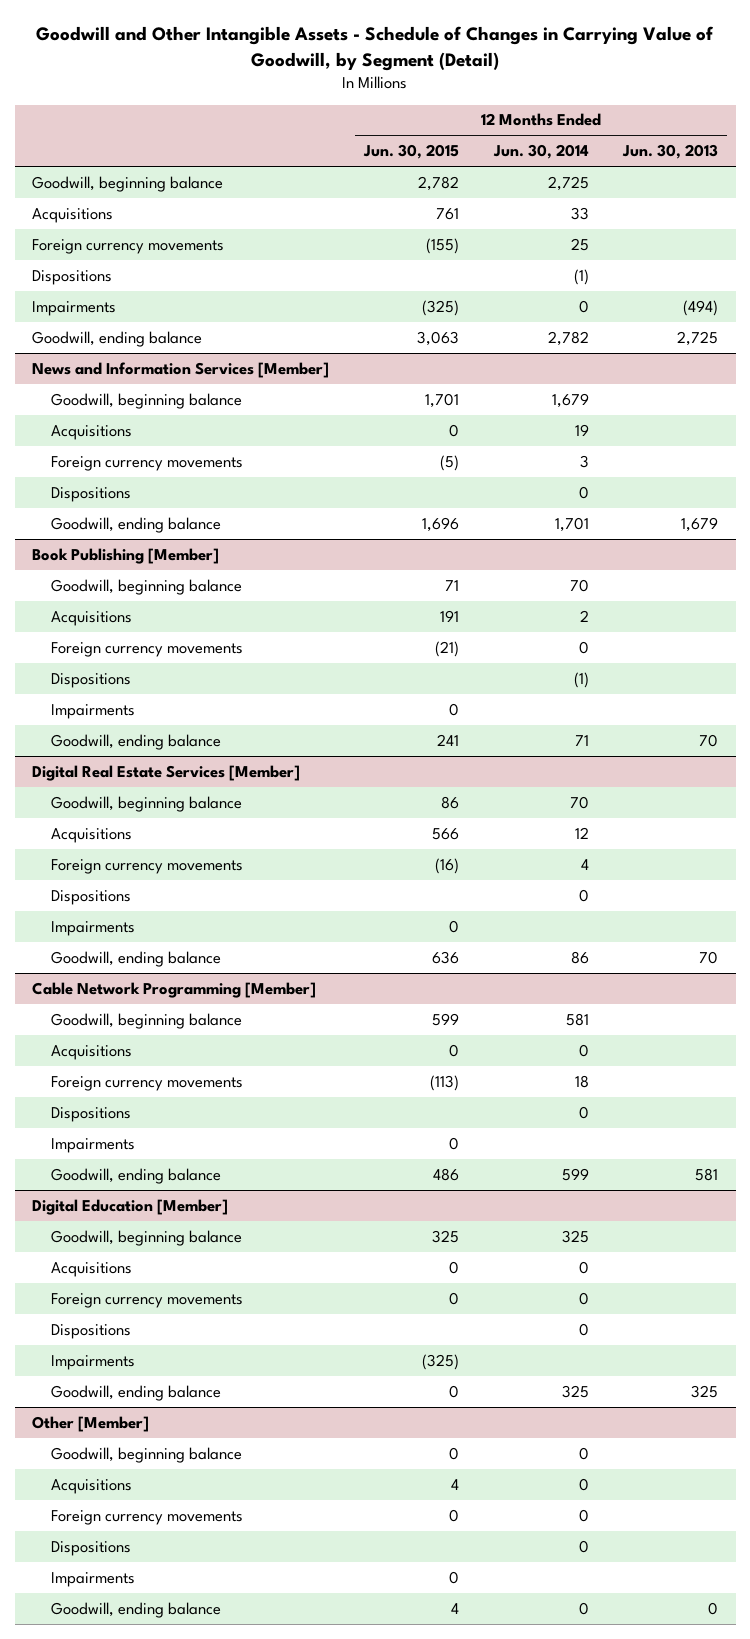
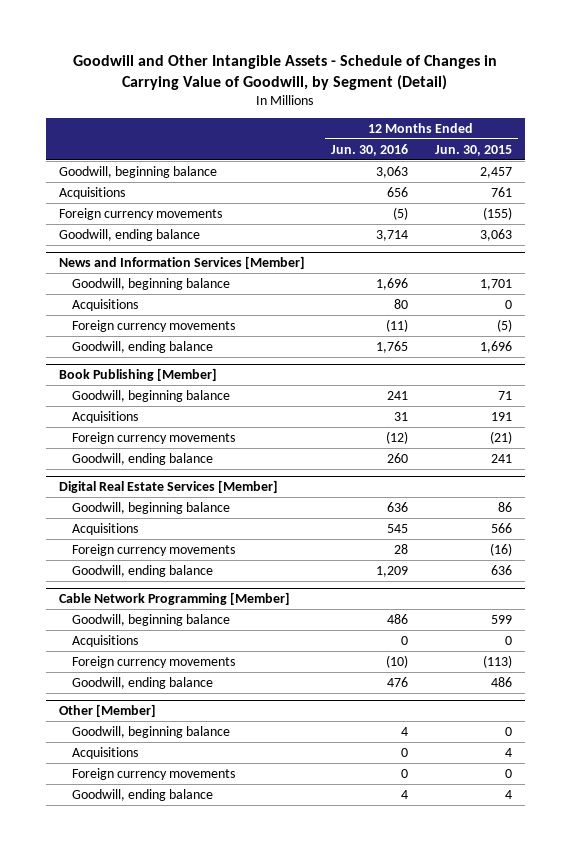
[492,144,589,160] Jun. 30, 2014 -> none
[622,144,719,160] Jun. 30, 2013 -> none
none -> [331,143,409,156] Jun. 30, 2016
[417,175,459,191] 2,782 -> [479,166,512,178] 2,457
[32,269,113,285] Dispositions -> none
[32,300,117,316] Impairments -> none
[50,486,131,502] Dispositions -> none
[50,672,131,688] Dispositions -> none
[50,703,135,719] Impairments -> none
[50,889,131,905] Dispositions -> none
[50,920,135,936] Impairments -> none
[50,1106,131,1122] Dispositions -> none
[50,1137,135,1153] Impairments -> none
[32,1198,229,1215] Digital Education [Member] -> none
[50,1229,242,1246] Goodwill, beginning balance -> none
[50,1261,132,1277] Acquisitions -> none
[50,1292,243,1308] Foreign currency movements -> none
[50,1323,131,1339] Dispositions -> none
[50,1354,135,1370] Impairments -> none
[50,1384,221,1401] Goodwill, ending balance -> none
[50,1540,131,1556] Dispositions -> none
[50,1571,135,1587] Impairments -> none

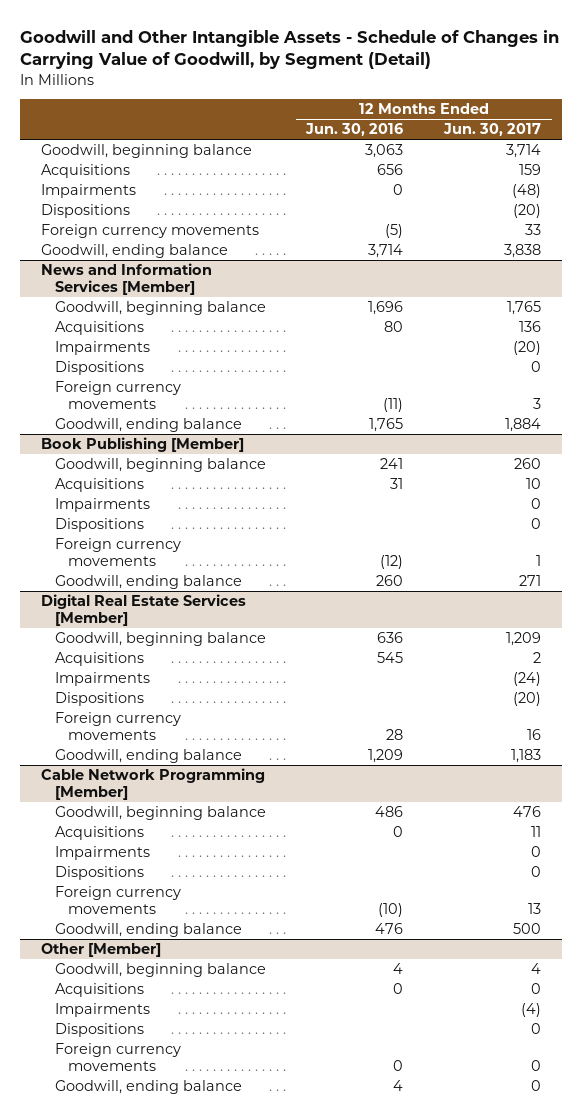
[434,144,512,156] Jun. 30, 2015 -> none
none -> [443,123,542,137] Jun. 30, 2017
none -> [40,184,136,199] Impairments
none -> [40,204,130,219] Dispositions
none -> [54,341,150,356] Impairments
none -> [54,361,144,376] Dispositions
none -> [54,498,150,513] Impairments
none -> [54,518,144,533] Dispositions
none -> [54,672,150,687] Impairments
none -> [54,692,144,707] Dispositions
none -> [54,846,150,861] Impairments
none -> [54,866,144,881] Dispositions
none -> [54,1003,150,1018] Impairments
none -> [54,1023,144,1038] Dispositions

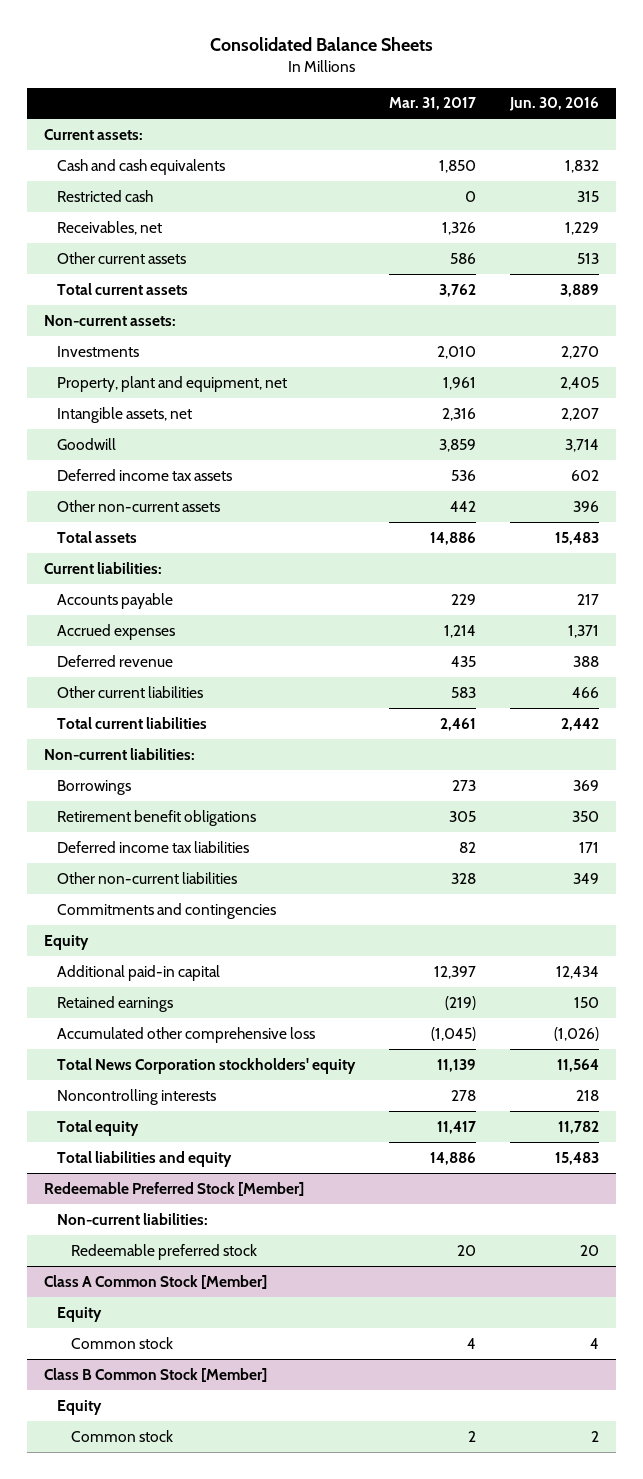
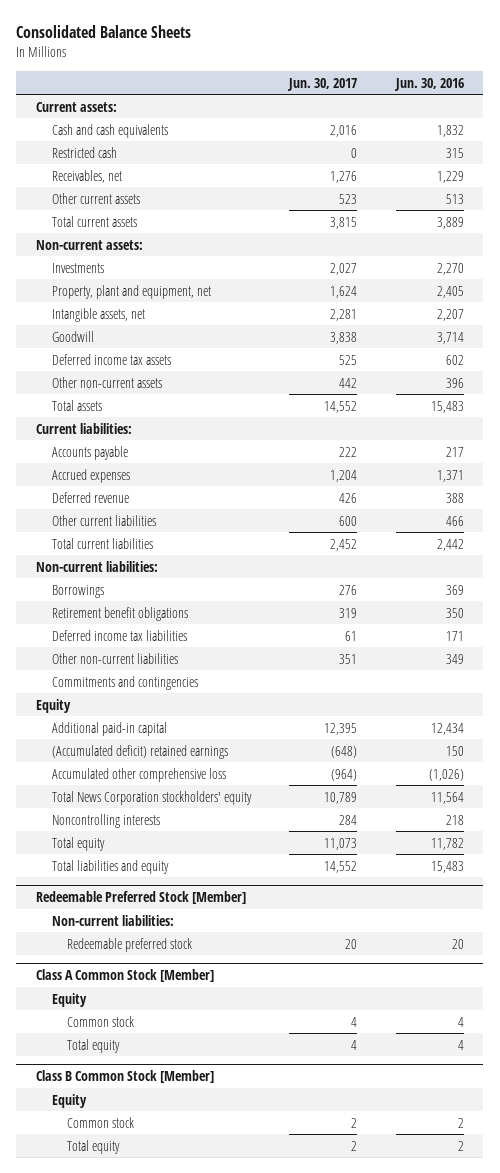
[389,97,477,111] Mar. 31, 2017 -> none
none -> [287,77,358,91] Jun. 30, 2017
[57,995,174,1012] Retained earnings -> [51,744,228,759] (Accumulated deficit) retained earnings
none -> [67,1038,121,1053] Total equity
none -> [67,1139,121,1154] Total equity

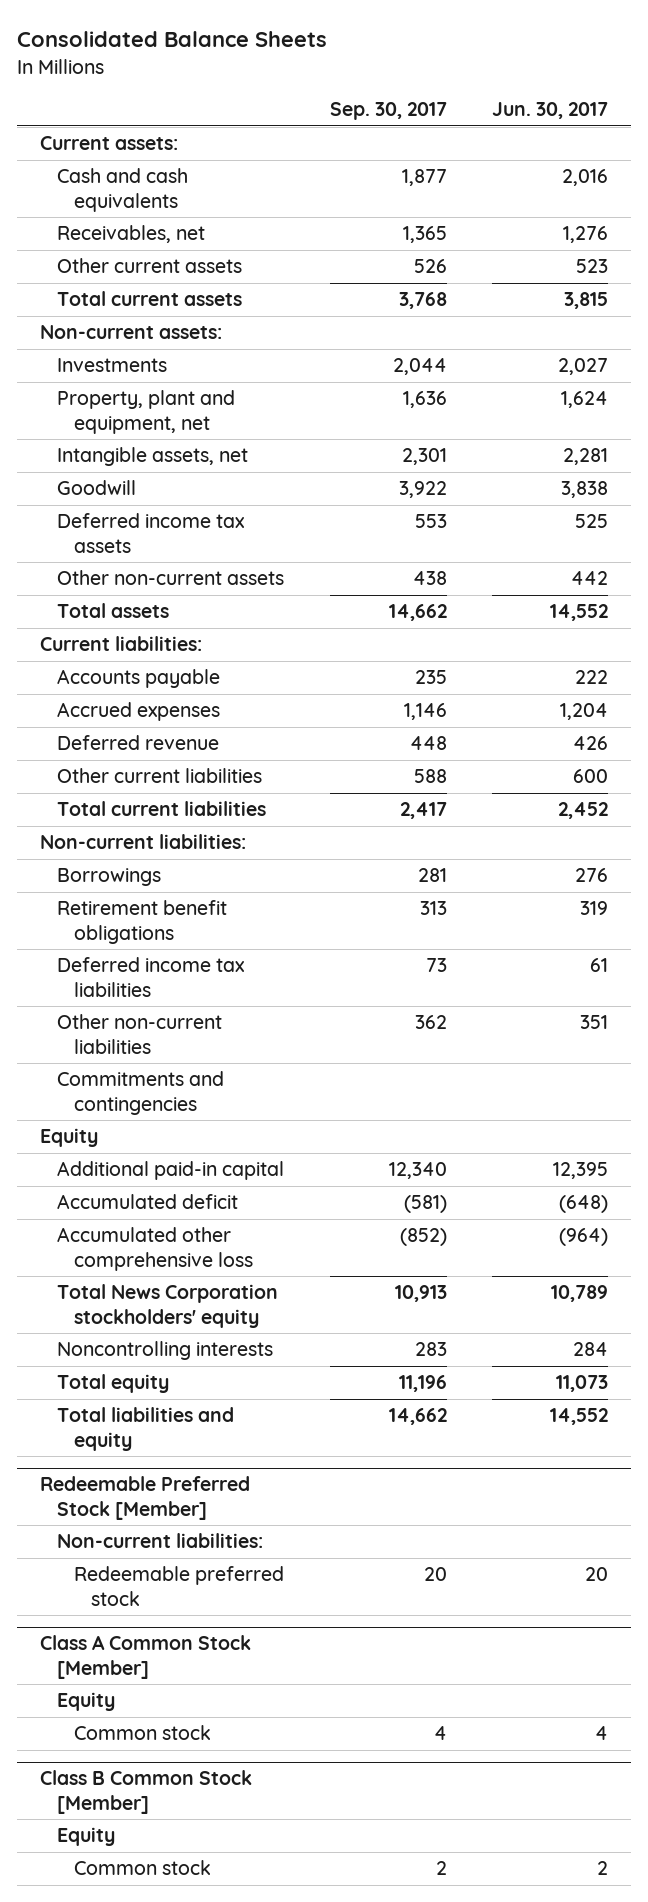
[393,77,464,91] Jun. 30, 2016 -> none
none -> [329,102,447,121] Sep. 30, 2017
[51,146,117,158] Restricted cash -> none
[51,744,228,759] (Accumulated deficit) retained earnings -> [57,1194,239,1210] Accumulated deficit
[67,1038,121,1053] Total equity -> none
[67,1139,121,1154] Total equity -> none

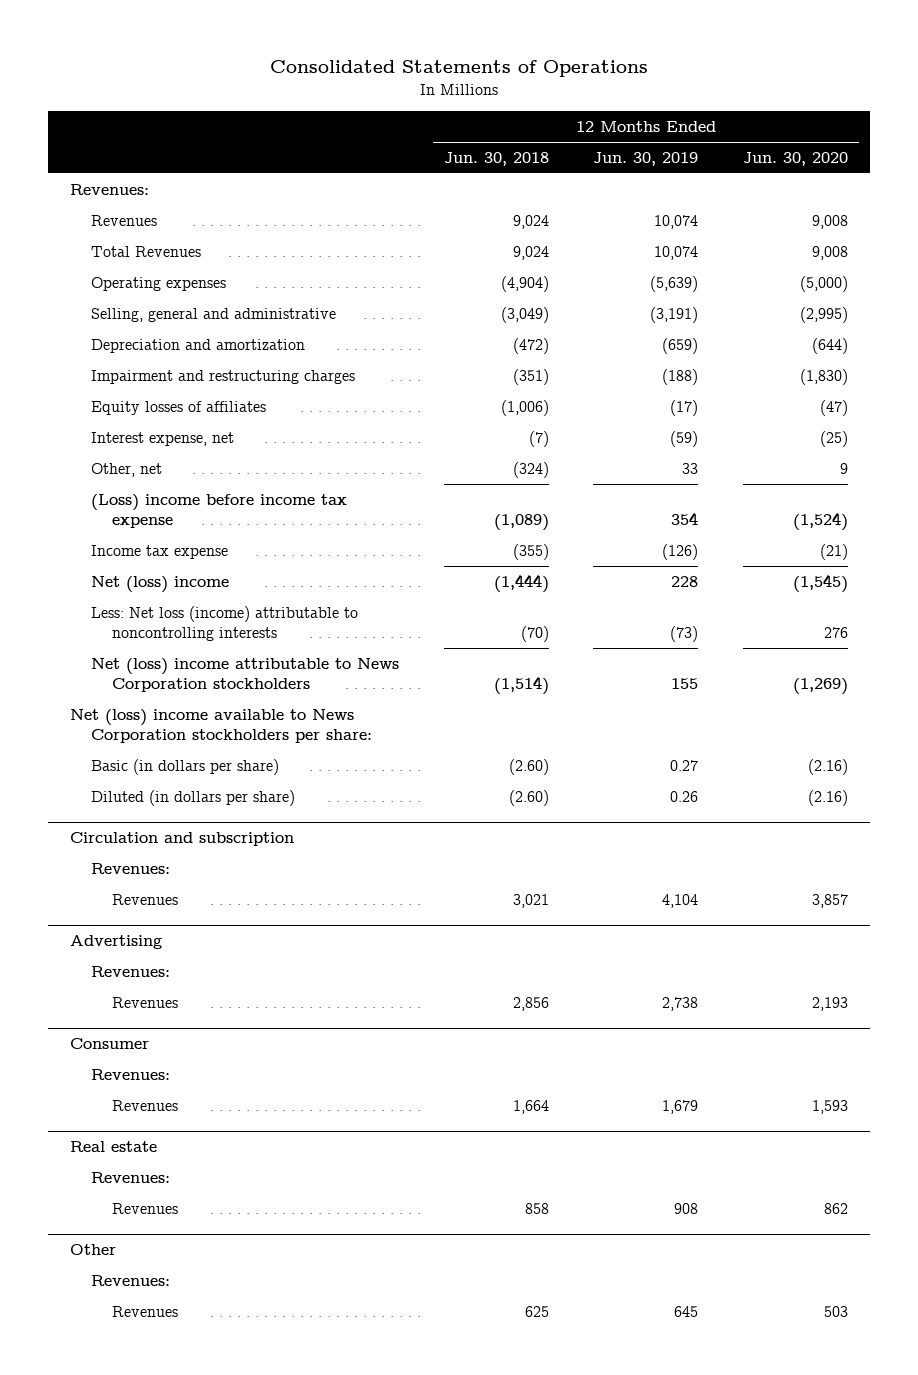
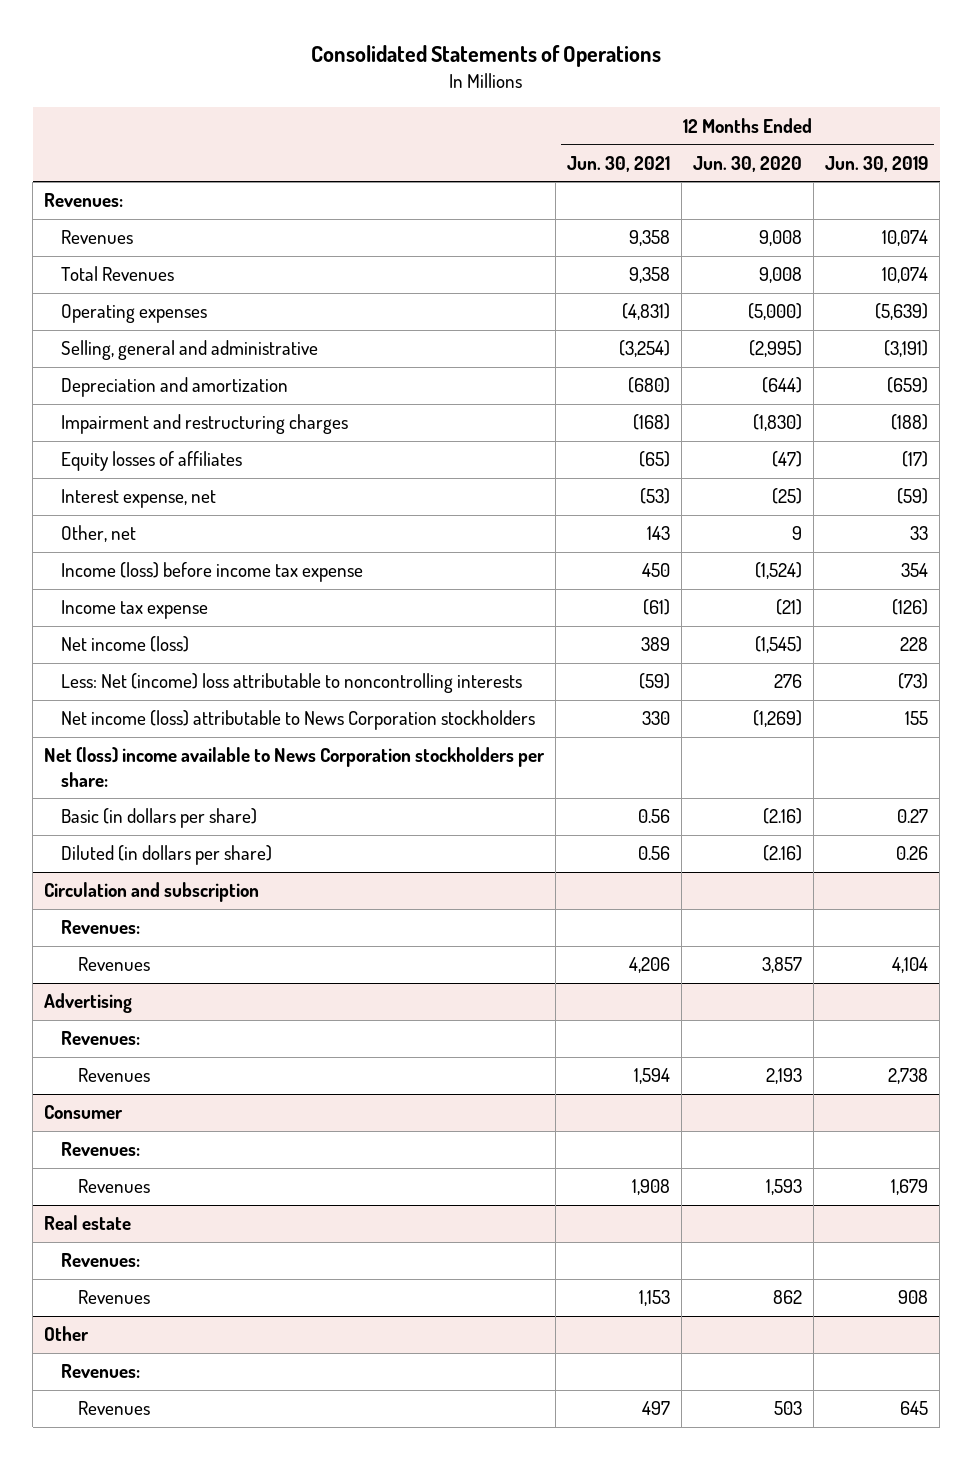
[443,151,549,166] Jun. 30, 2018 -> none
none -> [567,155,671,172] Jun. 30, 2021
[91,493,348,529] (Loss) income before income tax expense -> [60,562,363,583] Income (loss) before income tax expense
[91,575,230,593] Net (loss) income -> [60,636,189,653] Net income (loss)
[91,605,359,642] Less: Net loss (income) attributable to noncontrolling interests -> [60,673,522,694] Less: Net (income) loss attributable to noncontrolling interests
[91,657,400,693] Net (loss) income attributable to News Corporation stockholders -> [60,710,535,731] Net income (loss) attributable to News Corporation stockholders

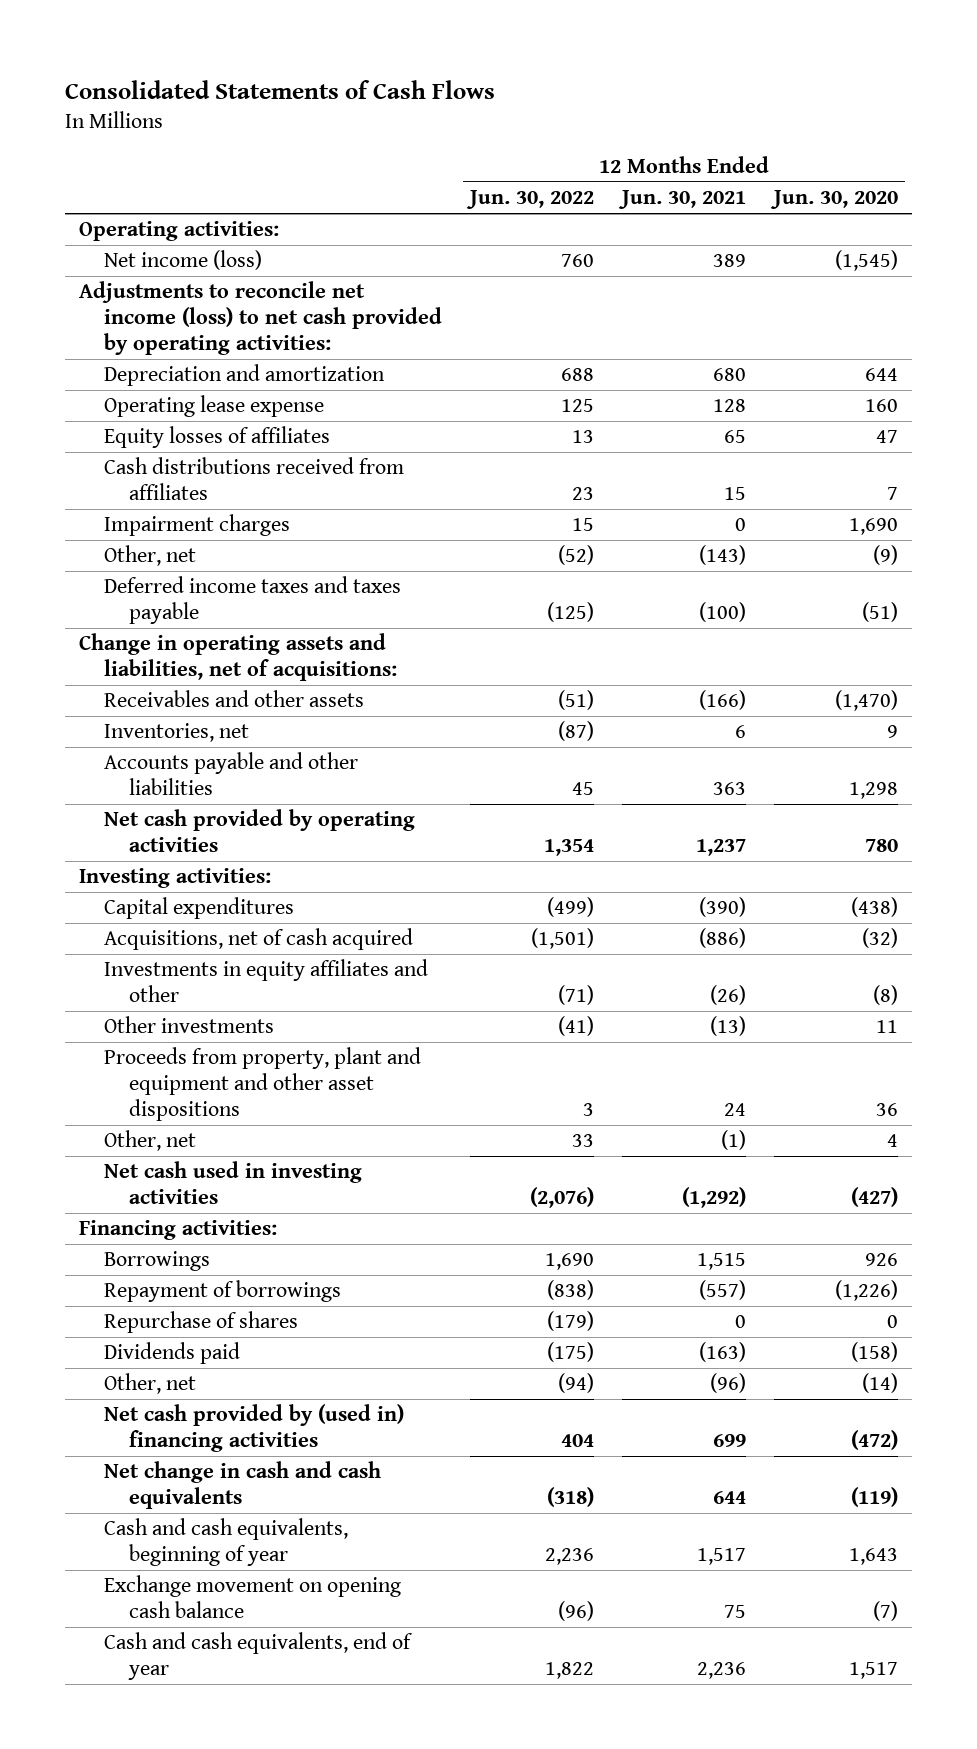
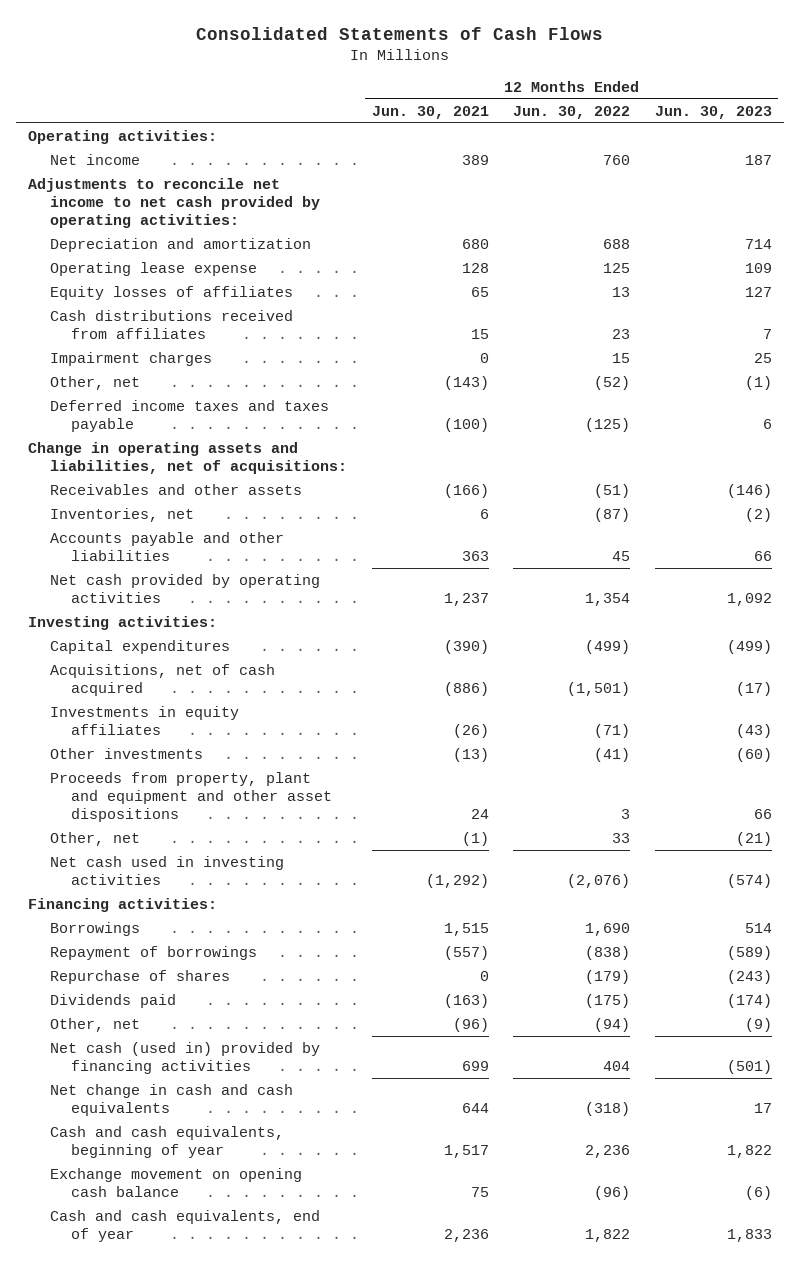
[770,190,899,210] Jun. 30, 2020 -> none
none -> [655,105,773,119] Jun. 30, 2023
[104,250,263,271] Net income (loss) -> [49,153,140,165] Net income
[78,281,443,356] Adjustments to reconcile net income (loss) to net cash provided by operating activities: -> [28,177,320,229] Adjustments to reconcile net income to net cash provided by operating activities:
[104,959,429,1003] Investments in equity affiliates and other -> [49,705,239,736] Investments in equity affiliates
[104,1404,405,1453] Net cash provided by (used in) financing activities -> [49,1041,320,1075] Net cash (used in) provided by financing activities

